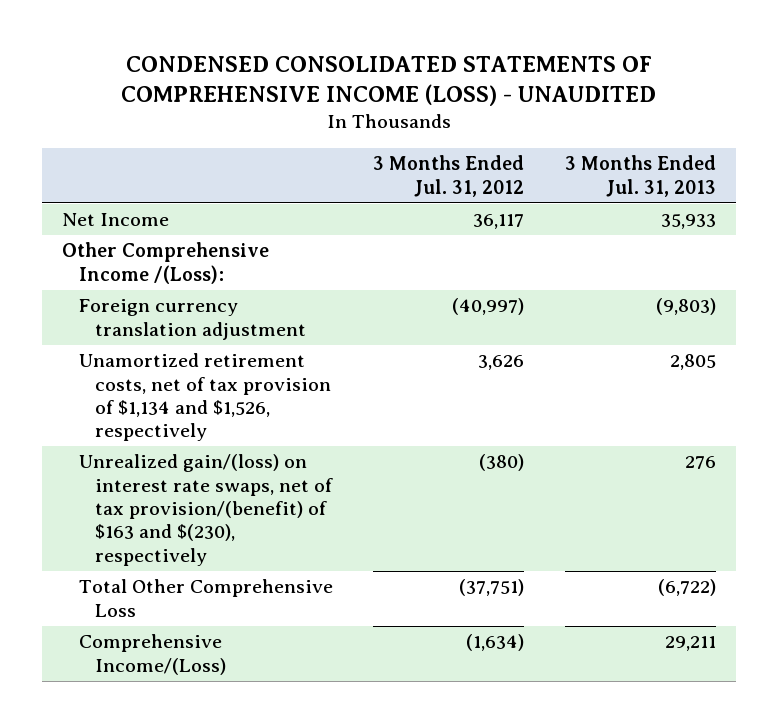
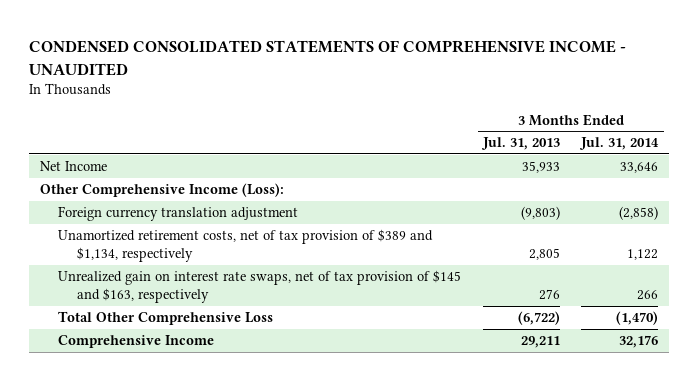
[120,55,656,107] CONDENSED CONSOLIDATED STATEMENTS OF COMPREHENSIVE INCOME (LOSS) - UNAUDITED -> [29,40,627,76] CONDENSED CONSOLIDATED STATEMENTS OF COMPREHENSIVE INCOME - UNAUDITED
[373,155,525,197] 3 Months Ended Jul. 31, 2012 -> none
none -> [579,137,660,151] Jul. 31, 2014
[61,242,269,284] Other Comprehensive Income /(Loss): -> [40,182,285,197] Other Comprehensive Income (Loss):
[78,353,332,442] Unamortized retirement costs, net of tax provision of $1,134 and $1,526, respectively -> [58,228,434,263] Unamortized retirement costs, net of tax provision of $389 and $1,134, respectively
[78,454,334,566] Unrealized gain/(loss) on interest rate swaps, net of tax provision/(benefit) of $163 and $(230), respectively -> [58,269,462,304] Unrealized gain on interest rate swaps, net of tax provision of $145 and $163, respectively
[78,634,227,675] Comprehensive Income/(Loss) -> [58,334,215,348] Comprehensive Income

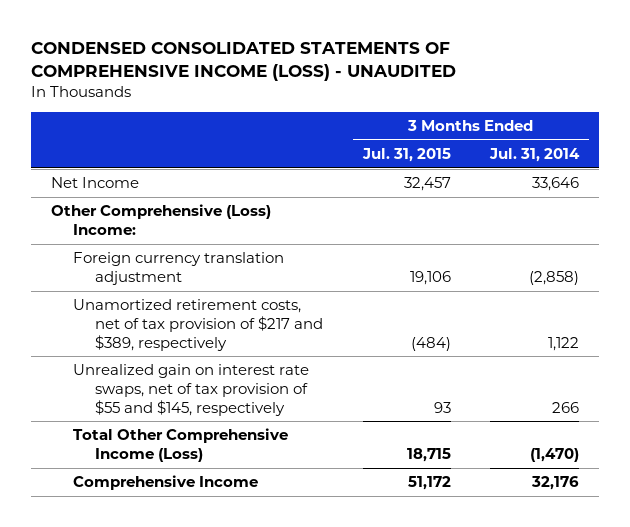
[29,40,627,76] CONDENSED CONSOLIDATED STATEMENTS OF COMPREHENSIVE INCOME - UNAUDITED -> [30,41,456,82] CONDENSED CONSOLIDATED STATEMENTS OF COMPREHENSIVE INCOME (LOSS) - UNAUDITED
[480,137,560,151] Jul. 31, 2013 -> none
none -> [361,148,451,163] Jul. 31, 2015
[40,182,285,197] Other Comprehensive Income (Loss): -> [50,204,271,235] Other Comprehensive (Loss) Income:
[58,228,434,263] Unamortized retirement costs, net of tax provision of $389 and $1,134, respectively -> [72,299,324,351] Unamortized retirement costs, net of tax provision of $217 and $389, respectively
[58,269,462,304] Unrealized gain on interest rate swaps, net of tax provision of $145 and $163, respectively -> [72,364,309,416] Unrealized gain on interest rate swaps, net of tax provision of $55 and $145, respectively
[58,310,274,325] Total Other Comprehensive Loss -> [72,428,288,462] Total Other Comprehensive Income (Loss)

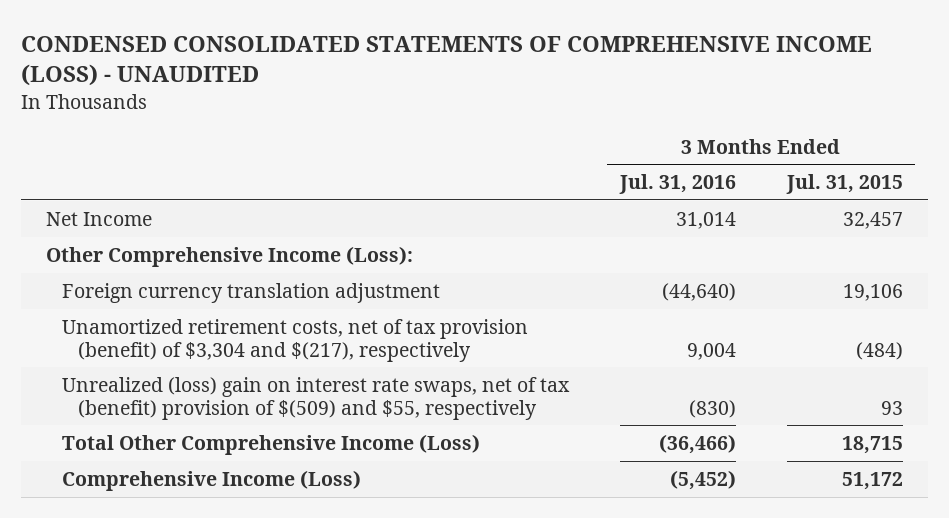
[488,148,580,163] Jul. 31, 2014 -> none
none -> [618,174,736,195] Jul. 31, 2016
[50,204,271,235] Other Comprehensive (Loss) Income: -> [46,245,414,267] Other Comprehensive Income (Loss):
[72,299,324,351] Unamortized retirement costs, net of tax provision of $217 and $389, respectively -> [62,318,529,362] Unamortized retirement costs, net of tax provision (benefit) of $3,304 and $(217), respectively
[72,364,309,416] Unrealized gain on interest rate swaps, net of tax provision of $55 and $145, respectively -> [62,376,571,420] Unrealized (loss) gain on interest rate swaps, net of tax (benefit) provision of $(509) and $55, respectively
[72,475,258,491] Comprehensive Income -> [62,469,362,491] Comprehensive Income (Loss)

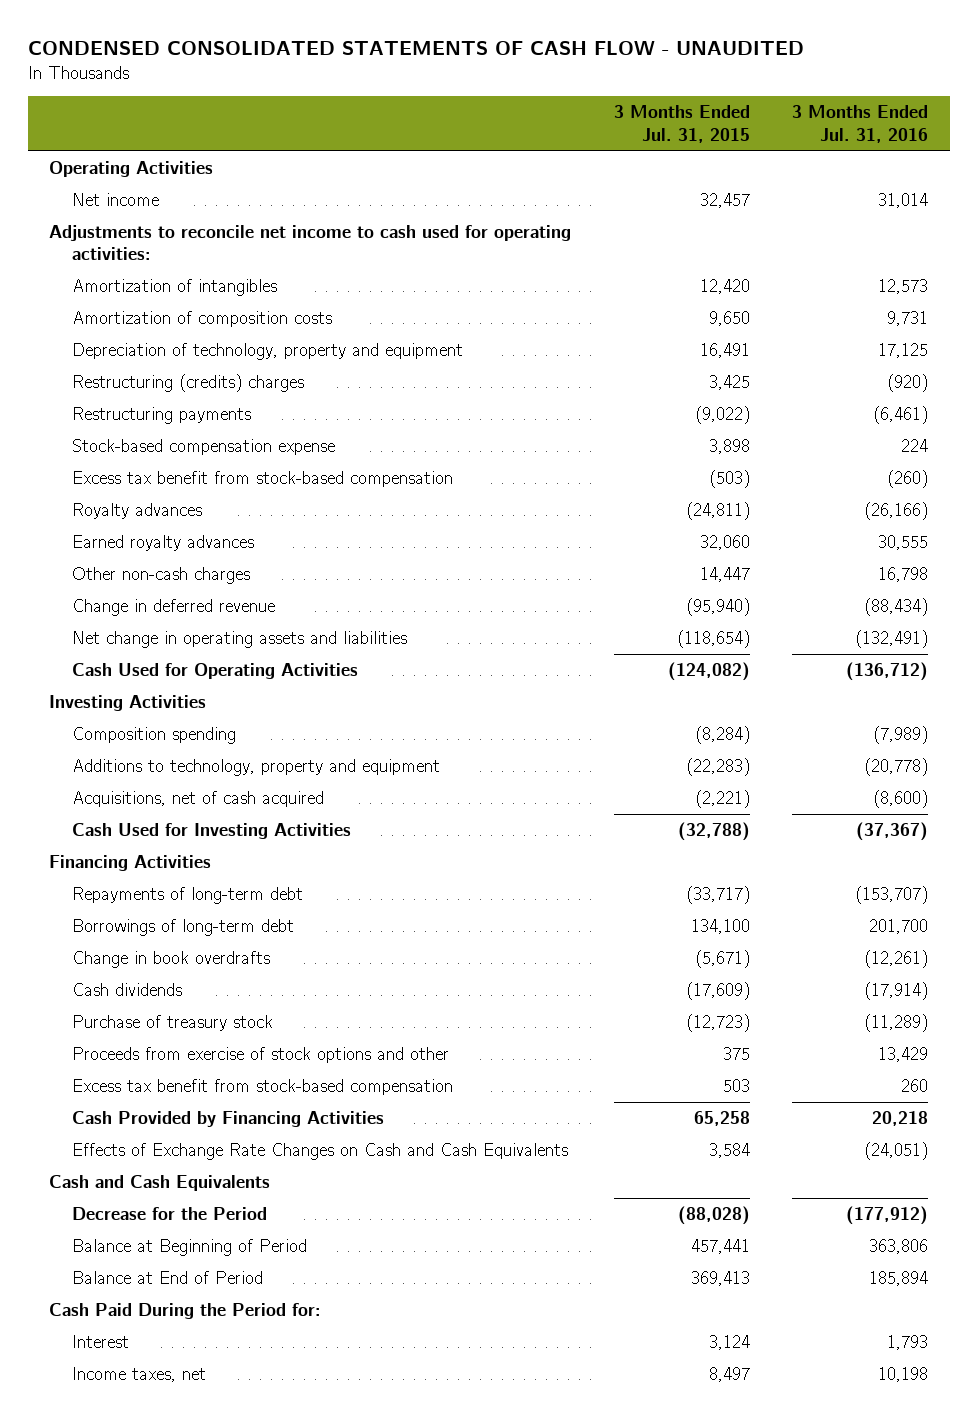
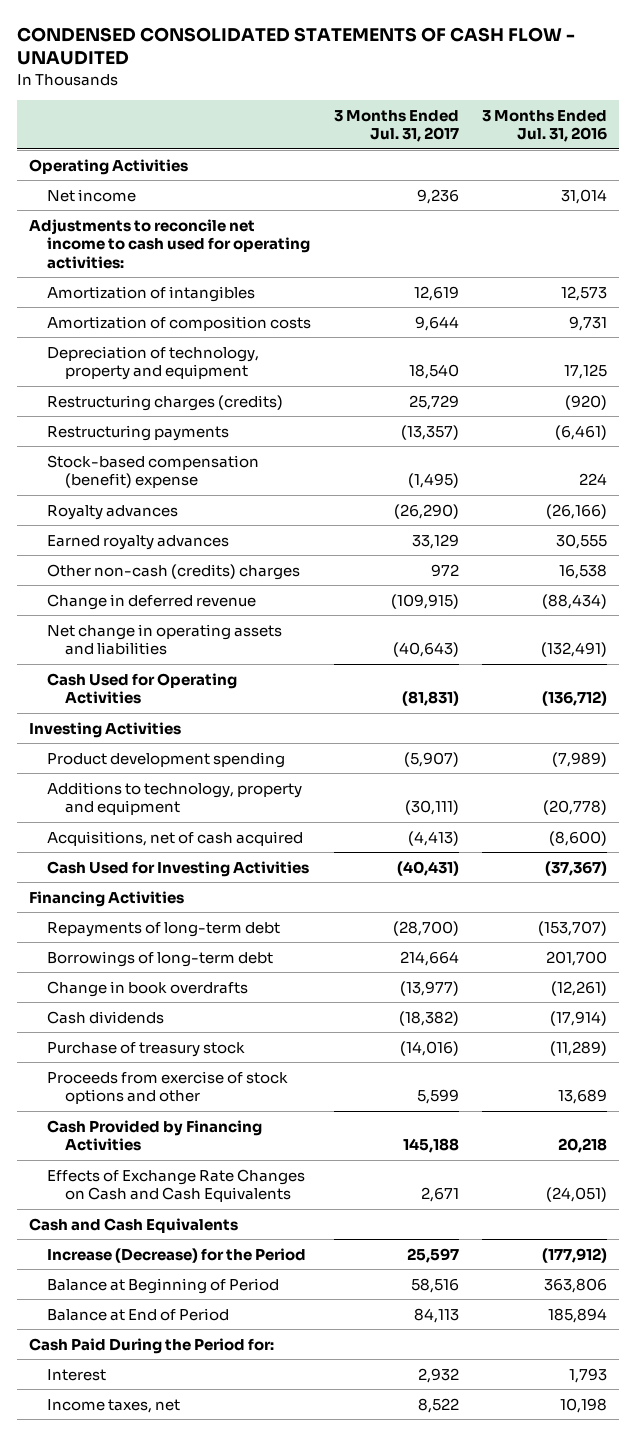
[613,105,750,143] 3 Months Ended Jul. 31, 2015 -> none
none -> [334,109,460,143] 3 Months Ended Jul. 31, 2017
[72,373,305,392] Restructuring (credits) charges -> [46,394,283,411] Restructuring charges (credits)
[72,470,454,487] Excess tax benefit from stock-based compensation -> none
[72,438,336,455] Stock-based compensation expense -> [46,454,259,489] Stock-based compensation (benefit) expense
[72,566,251,584] Other non-cash charges -> [46,563,300,580] Other non-cash (credits) charges
[878,566,929,582] 16,798 -> [559,563,608,579] 16,538
[72,726,237,744] Composition spending -> [46,751,285,768] Product development spending
[72,1078,454,1095] Excess tax benefit from stock-based compensation -> none
[878,1046,929,1062] 13,429 -> [558,1089,608,1105] 13,689
[72,1206,268,1220] Decrease for the Period -> [46,1247,306,1263] Increase (Decrease) for the Period

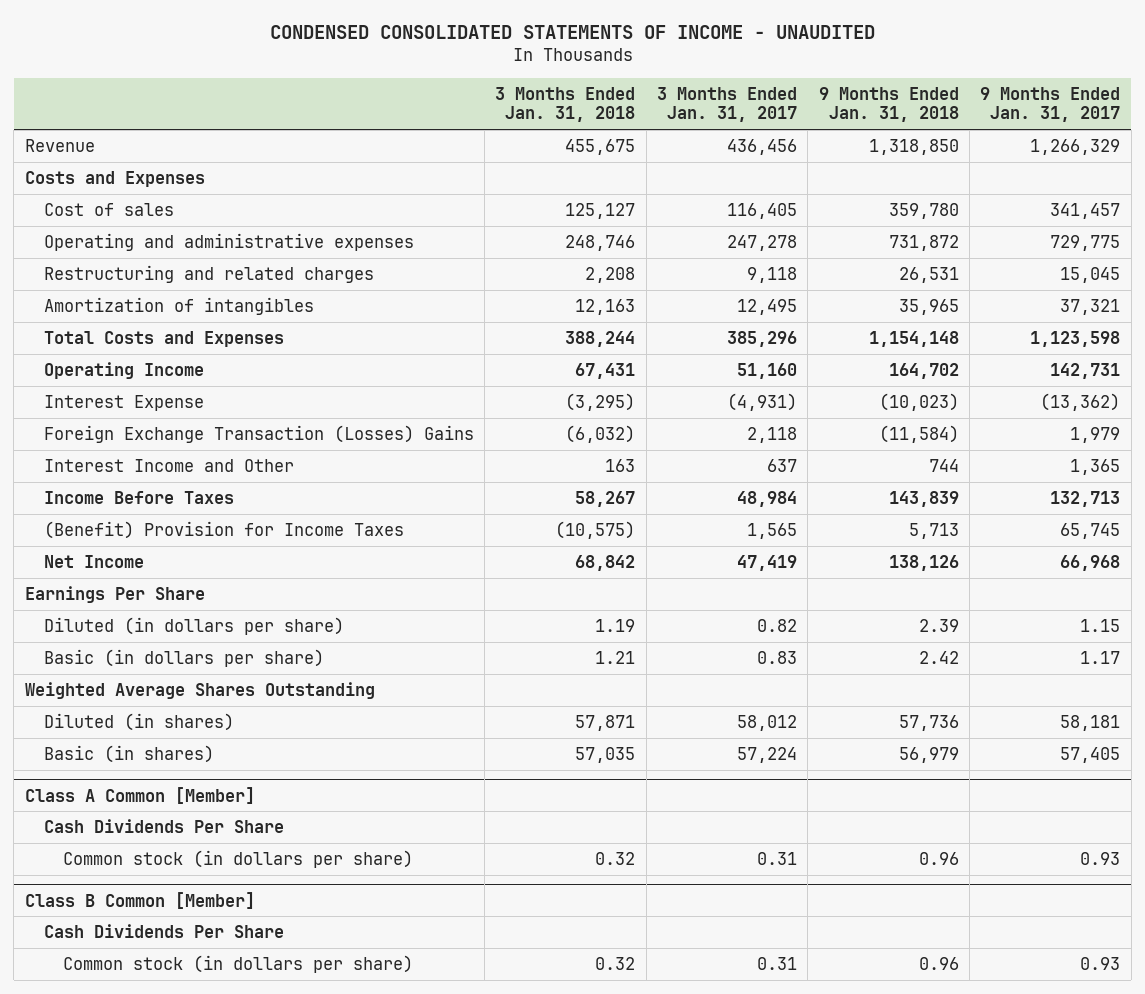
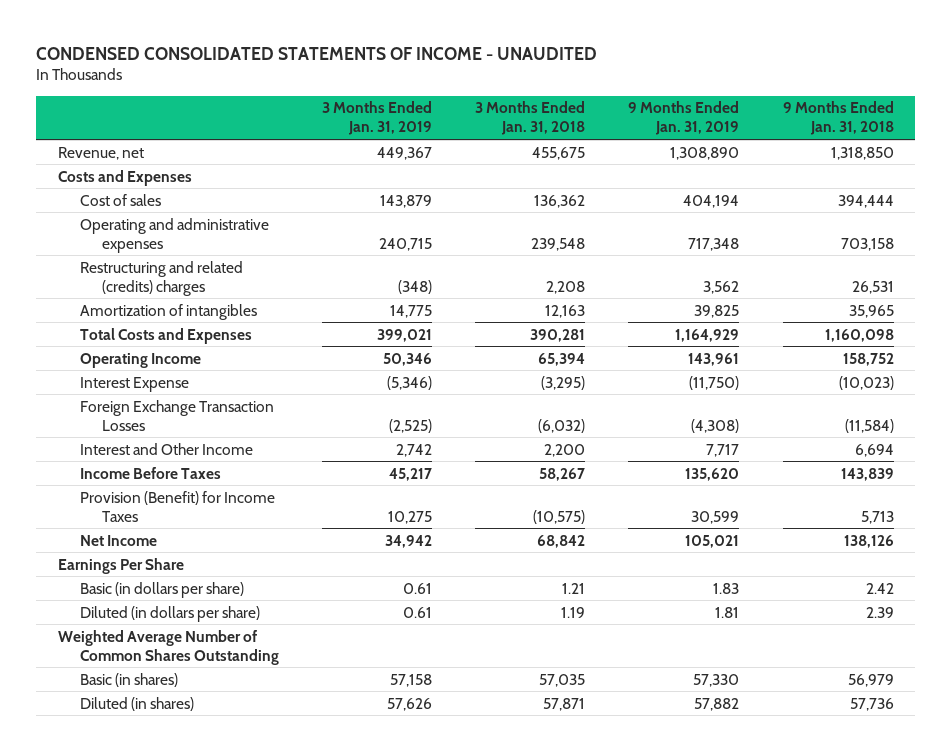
[657,86,798,123] 3 Months Ended Jan. 31, 2017 -> none
[980,86,1121,123] 9 Months Ended Jan. 31, 2017 -> none
none -> [321,101,432,136] 3 Months Ended Jan. 31, 2019
none -> [628,101,740,136] 9 Months Ended Jan. 31, 2019
[24,138,95,152] Revenue -> [57,146,144,160] Revenue, net
[565,202,636,219] 125,127 -> [534,194,586,208] 136,362
[888,202,959,219] 359,780 -> [837,194,894,208] 394,444
[565,234,636,251] 248,746 -> [531,237,586,251] 239,548
[888,234,959,251] 731,872 -> [840,237,894,251] 703,158
[43,264,374,283] Restructuring and related charges -> [79,260,243,296] Restructuring and related (credits) charges
[565,330,636,347] 388,244 -> [530,328,586,342] 390,281
[868,330,959,347] 1,154,148 -> [824,328,894,342] 1,160,098
[575,362,636,379] 67,431 -> [538,352,586,366] 65,394
[888,362,959,379] 164,702 -> [842,352,894,366] 158,752
[43,424,474,443] Foreign Exchange Transaction (Losses) Gains -> [79,399,274,431] Foreign Exchange Transaction Losses
[43,458,294,472] Interest Income and Other -> [79,442,253,455] Interest and Other Income
[605,458,636,472] 163 -> [544,443,586,457] 2,200
[928,458,959,472] 744 -> [854,443,894,457] 6,694
[43,520,404,539] (Benefit) Provision for Income Taxes -> [79,490,275,522] Provision (Benefit) for Income Taxes
[43,616,344,635] Diluted (in dollars per share) -> [79,605,260,622] Diluted (in dollars per share)
[24,681,375,699] Weighted Average Shares Outstanding -> [57,629,279,665] Weighted Average Number of Common Shares Outstanding
[24,786,255,804] Class A Common [Member] -> none
[43,818,284,833] Cash Dividends Per Share -> none
[62,849,413,868] Common stock (in dollars per share) -> none
[24,891,255,909] Class B Common [Member] -> none
[43,923,284,938] Cash Dividends Per Share -> none
[62,954,413,973] Common stock (in dollars per share) -> none
[43,712,234,731] Diluted (in shares) -> [79,696,194,711] Diluted (in shares)

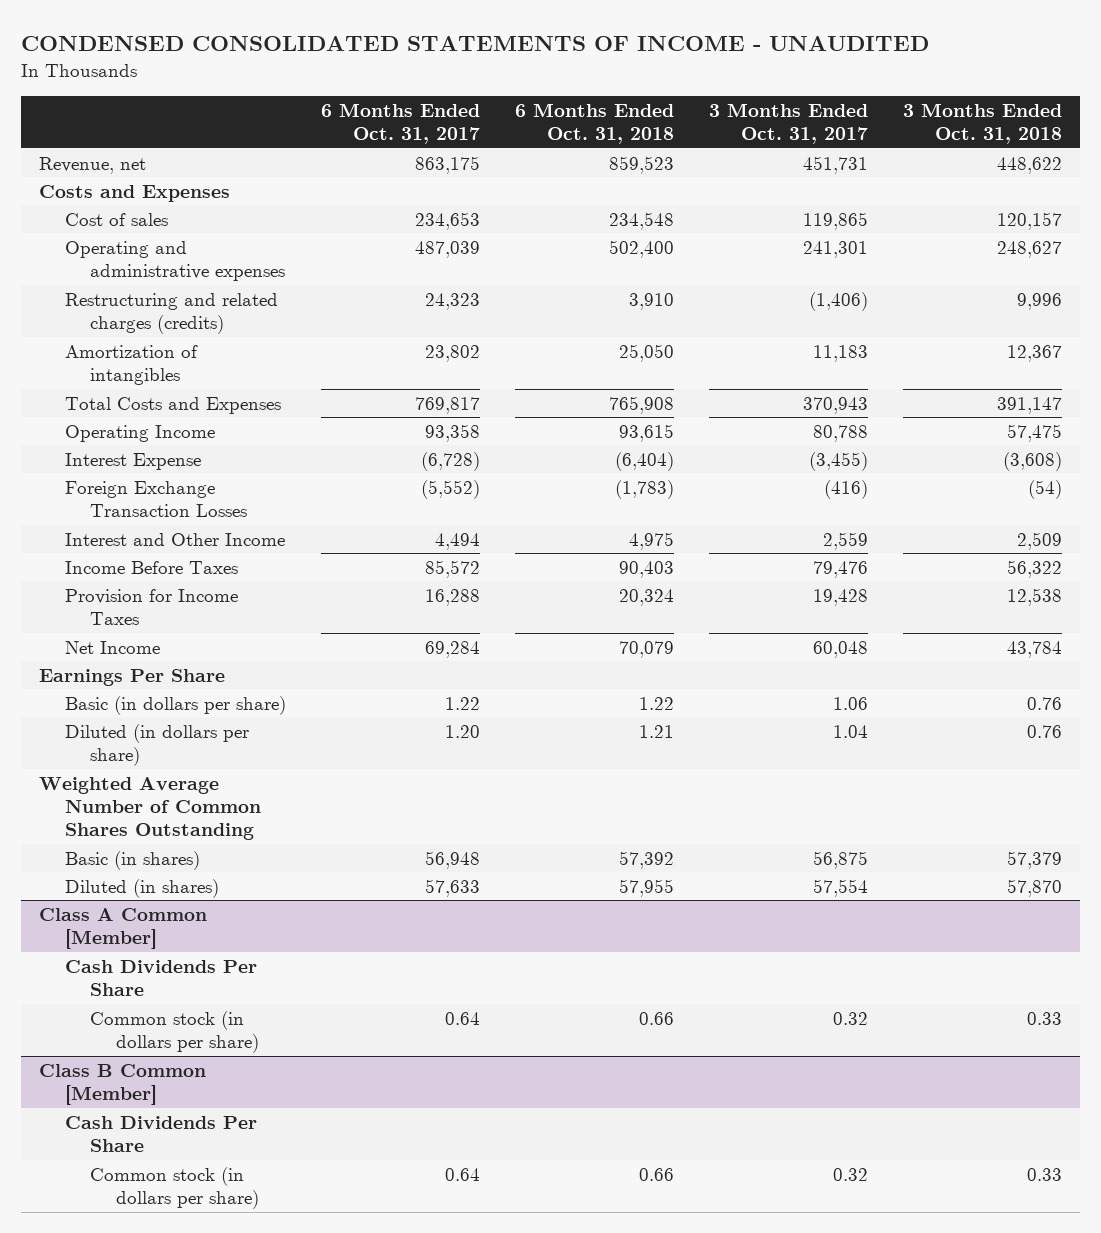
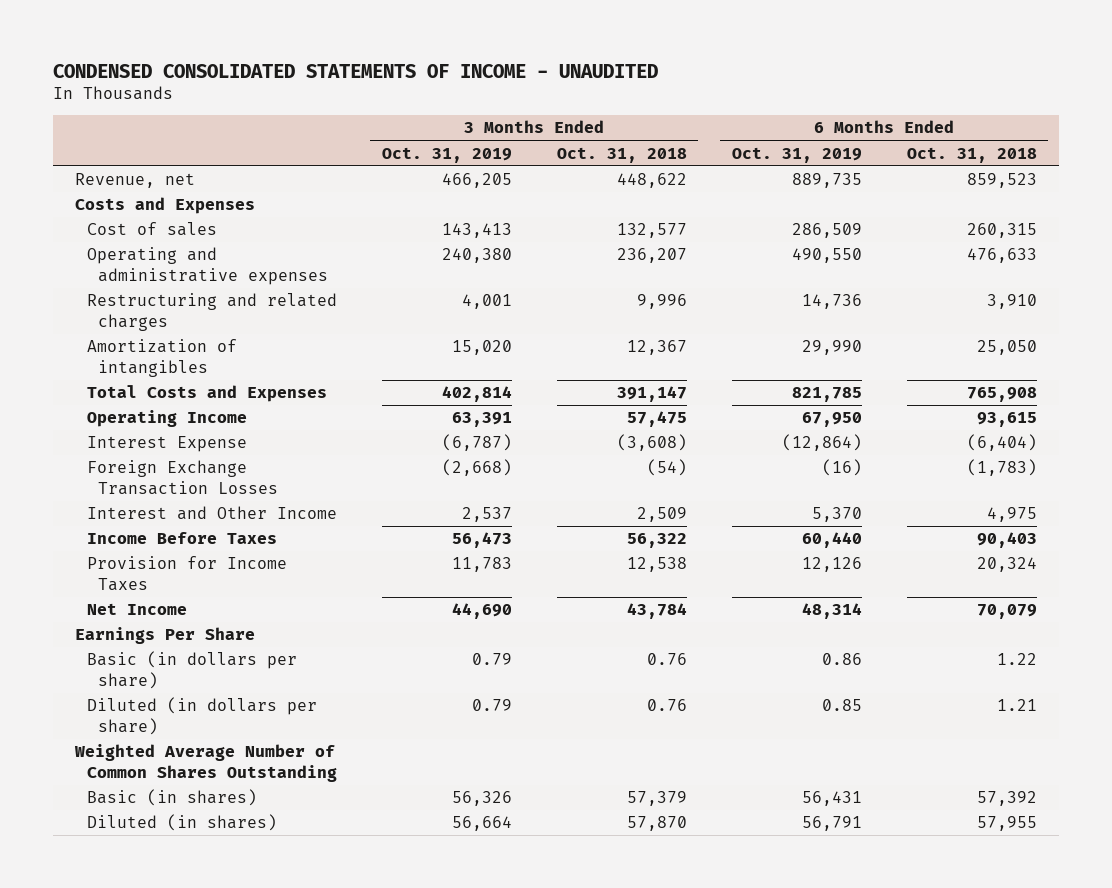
[320,103,480,145] 6 Months Ended Oct. 31, 2017 -> none
[709,103,869,145] 3 Months Ended Oct. 31, 2017 -> none
none -> [381,146,512,163] Oct. 31, 2019
none -> [731,146,862,163] Oct. 31, 2019
[609,211,675,230] 234,548 -> [966,223,1037,239] 260,315
[997,211,1063,230] 120,157 -> [616,223,687,239] 132,577
[609,239,675,258] 502,400 -> [966,248,1037,264] 476,633
[997,240,1063,258] 248,627 -> [616,248,687,264] 236,207
[64,292,278,335] Restructuring and related charges (credits) -> [86,293,337,331] Restructuring and related charges
[38,907,207,950] Class A Common [Member] -> none
[64,959,257,997] Cash Dividends Per Share -> none
[90,1010,260,1054] Common stock (in dollars per share) -> none
[38,1063,206,1106] Class B Common [Member] -> none
[64,1115,257,1153] Cash Dividends Per Share -> none
[90,1166,260,1210] Common stock (in dollars per share) -> none

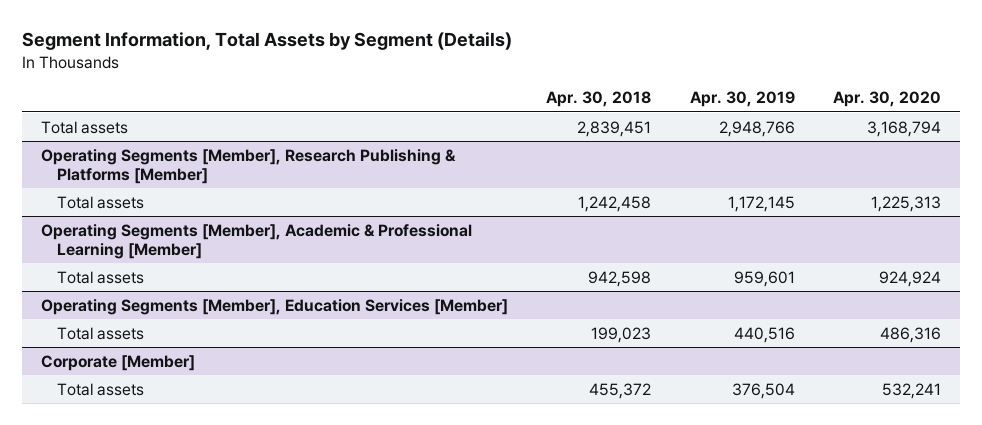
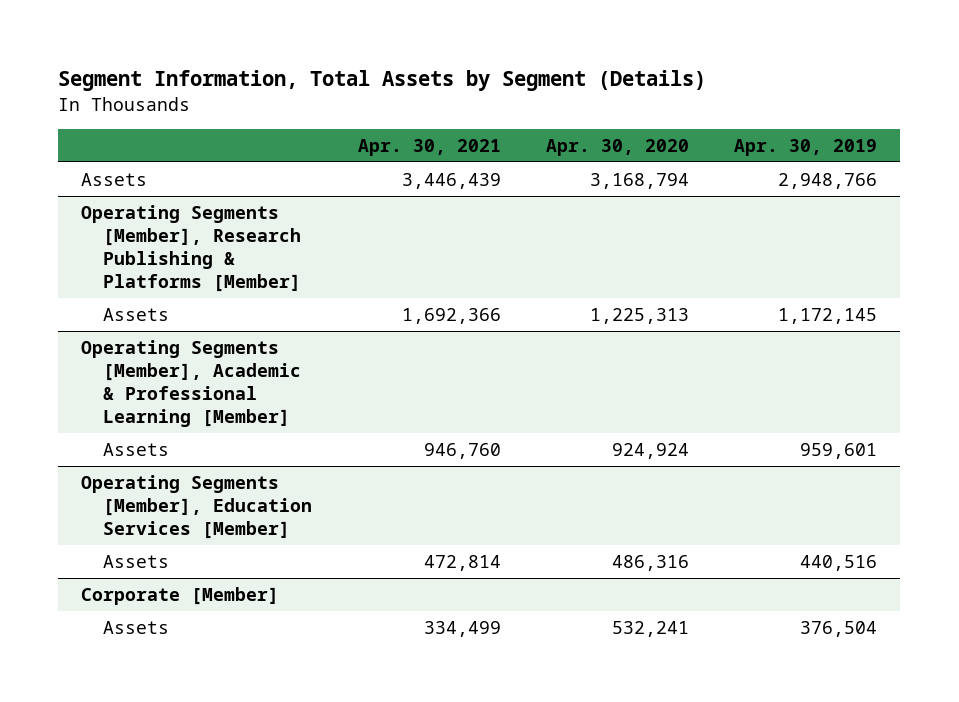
[546,91,652,108] Apr. 30, 2018 -> none
none -> [357,138,501,156] Apr. 30, 2021
[40,120,128,134] Total assets -> [81,172,148,186] Assets
[56,195,144,209] Total assets -> [103,307,170,321] Assets
[56,270,144,284] Total assets -> [103,442,170,456] Assets
[56,326,144,340] Total assets -> [103,554,170,568] Assets
[56,382,144,396] Total assets -> [103,620,170,634] Assets

